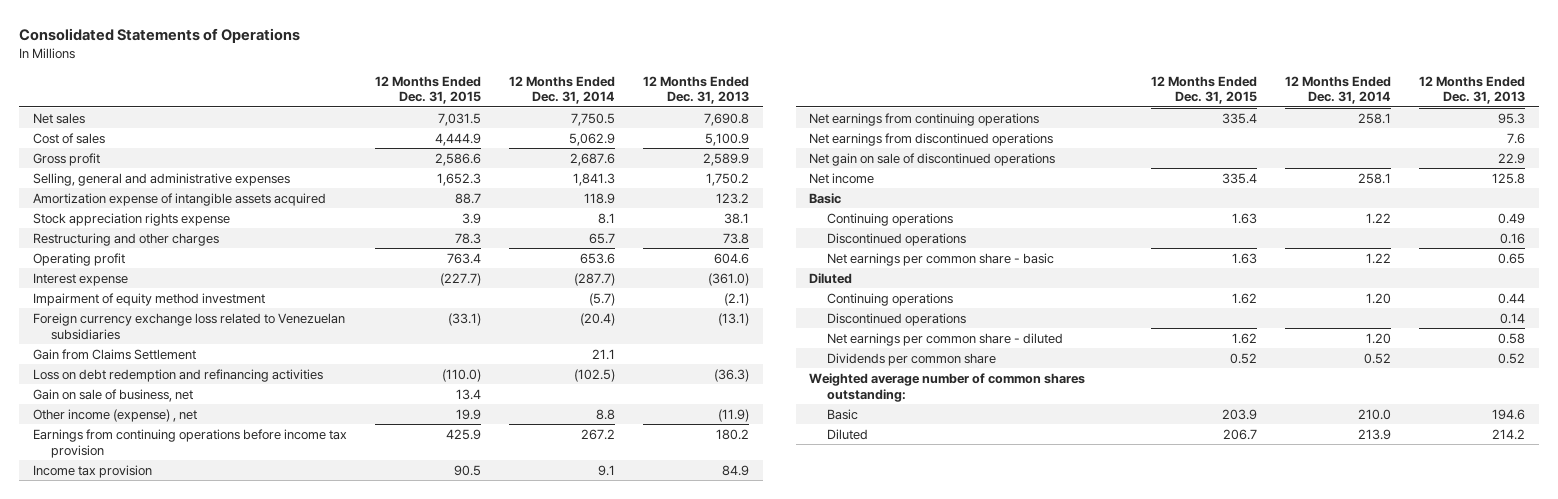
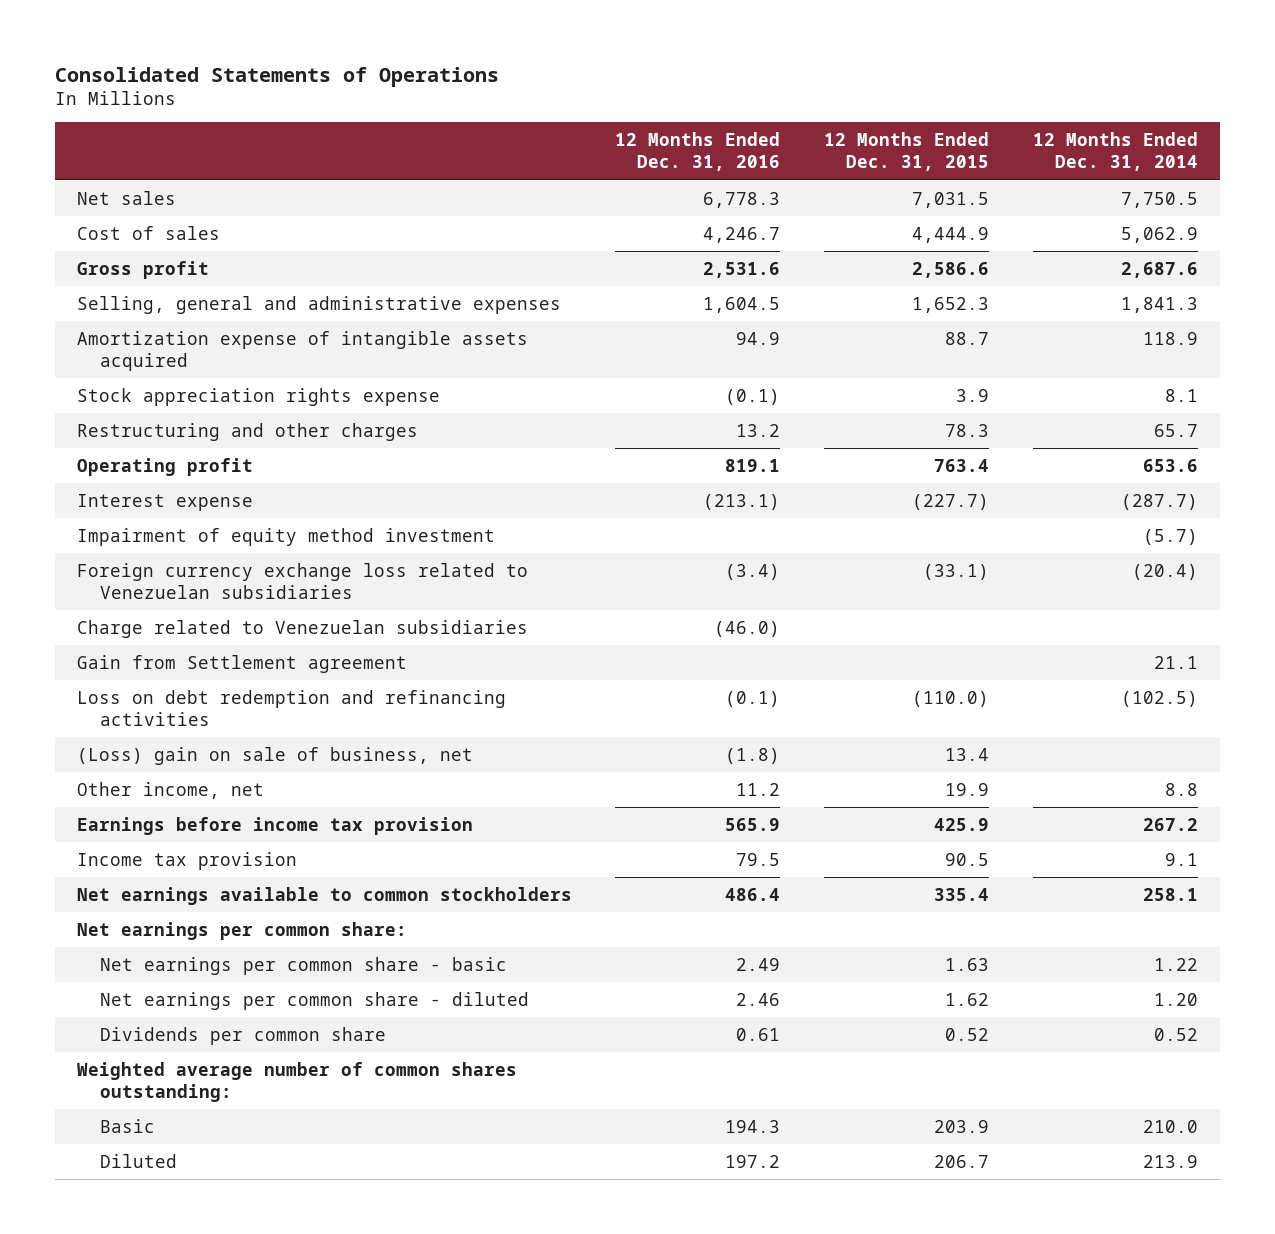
[642,75,749,105] 12 Months Ended Dec. 31, 2013 -> none
none -> [615,132,781,172] 12 Months Ended Dec. 31, 2016
none -> [76,619,528,638] Charge related to Venezuelan subsidiaries
[33,348,197,360] Gain from Claims Settlement -> [76,654,407,673] Gain from Settlement agreement
[33,388,194,402] Gain on sale of business, net -> [76,746,473,765] (Loss) gain on sale of business, net
[33,408,198,422] Other income (expense) , net -> [76,781,264,799] Other income, net
[33,428,348,458] Earnings from continuing operations before income tax provision -> [76,816,473,835] Earnings before income tax provision
[809,112,1040,126] Net earnings from continuing operations -> none
[809,132,1054,146] Net earnings from discontinued operations -> none
[809,152,1056,166] Net gain on sale of discontinued operations -> none
[809,192,842,204] Basic -> none
[827,212,954,226] Continuing operations -> none
[827,232,967,246] Discontinued operations -> none
[809,172,875,184] Net income -> [76,886,572,905] Net earnings available to common stockholders
none -> [76,921,407,940] Net earnings per common share:
[809,272,853,284] Diluted -> none
[827,292,954,306] Continuing operations -> none
[827,312,967,326] Discontinued operations -> none

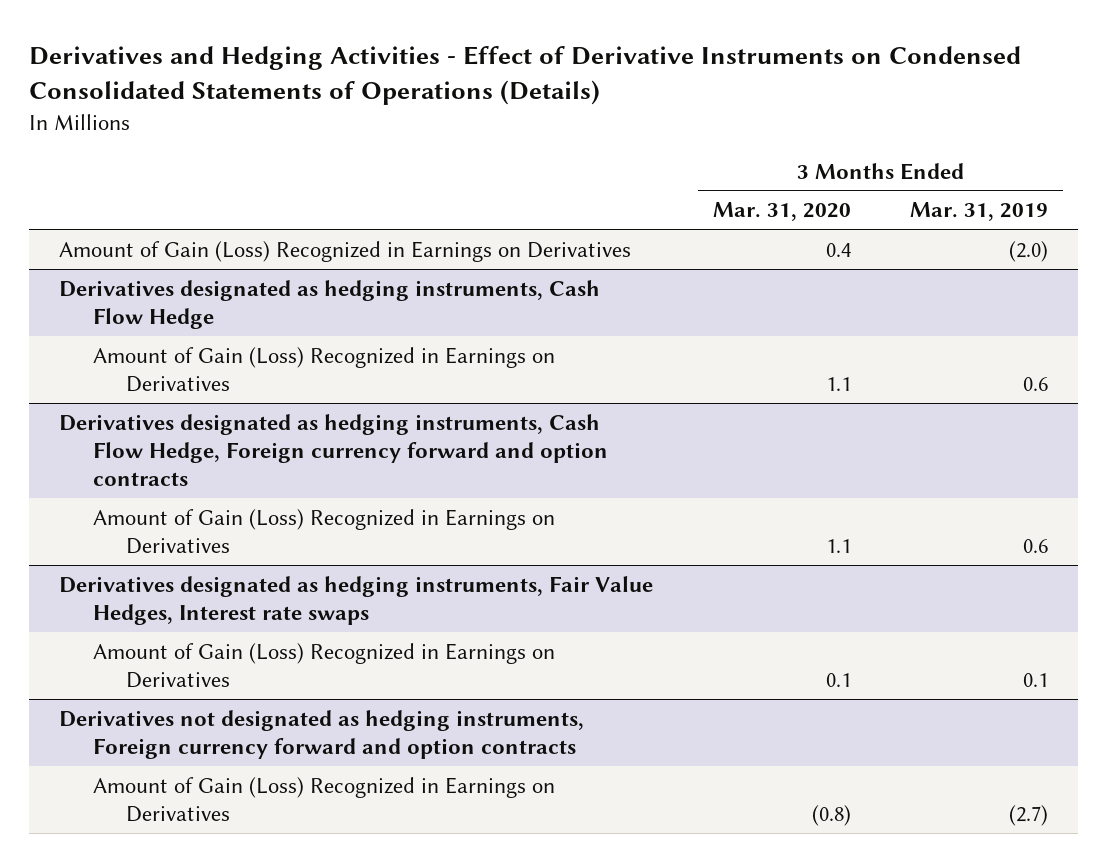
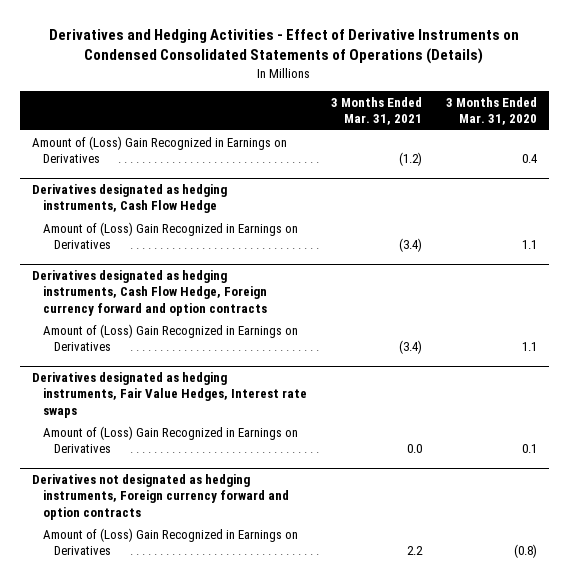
[910,202,1049,222] Mar. 31, 2019 -> none
none -> [330,96,422,126] 3 Months Ended Mar. 31, 2021
[59,240,632,262] Amount of Gain (Loss) Recognized in Earnings on Derivatives -> [31,135,287,164] Amount of (Loss) Gain Recognized in Earnings on Derivatives
[92,346,555,392] Amount of Gain (Loss) Recognized in Earnings on Derivatives -> [42,221,298,250] Amount of (Loss) Gain Recognized in Earnings on Derivatives
[92,508,555,554] Amount of Gain (Loss) Recognized in Earnings on Derivatives -> [42,323,298,352] Amount of (Loss) Gain Recognized in Earnings on Derivatives
[92,642,555,688] Amount of Gain (Loss) Recognized in Earnings on Derivatives -> [42,425,298,454] Amount of (Loss) Gain Recognized in Earnings on Derivatives
[92,776,555,822] Amount of Gain (Loss) Recognized in Earnings on Derivatives -> [42,527,298,556] Amount of (Loss) Gain Recognized in Earnings on Derivatives

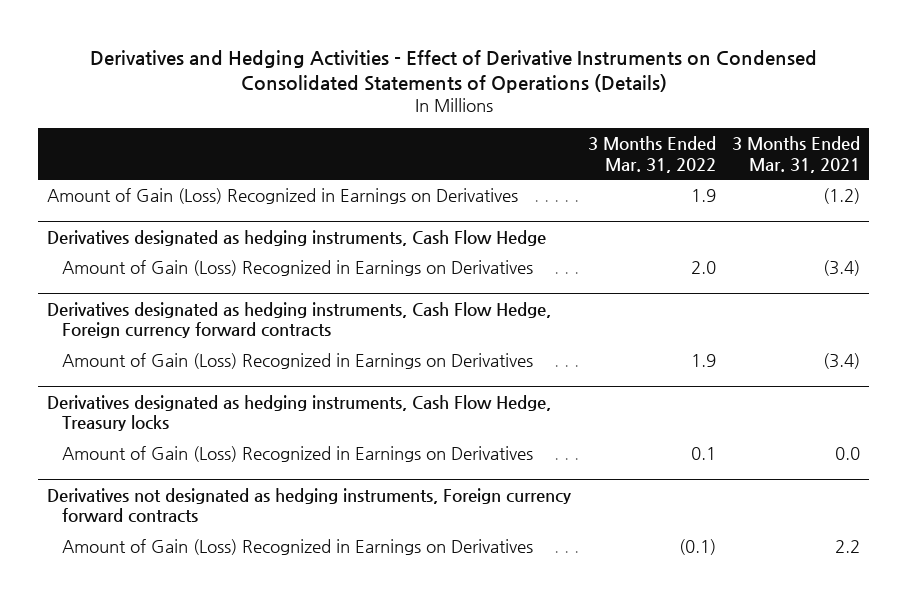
[445,96,537,126] 3 Months Ended Mar. 31, 2020 -> none
none -> [587,136,716,173] 3 Months Ended Mar. 31, 2022
[31,135,287,164] Amount of (Loss) Gain Recognized in Earnings on Derivatives -> [46,188,518,205] Amount of Gain (Loss) Recognized in Earnings on Derivatives
[31,371,307,418] Derivatives designated as hedging instruments, Fair Value Hedges, Interest rate swaps -> none
[42,221,298,250] Amount of (Loss) Gain Recognized in Earnings on Derivatives -> [61,260,533,277] Amount of Gain (Loss) Recognized in Earnings on Derivatives
[31,269,267,316] Derivatives designated as hedging instruments, Cash Flow Hedge, Foreign currency forward and option contracts -> [46,301,551,338] Derivatives designated as hedging instruments, Cash Flow Hedge, Foreign currency forward contracts
[42,323,298,352] Amount of (Loss) Gain Recognized in Earnings on Derivatives -> [61,353,533,370] Amount of Gain (Loss) Recognized in Earnings on Derivatives
none -> [46,394,551,431] Derivatives designated as hedging instruments, Cash Flow Hedge, Treasury locks
[42,425,298,454] Amount of (Loss) Gain Recognized in Earnings on Derivatives -> [61,446,533,463] Amount of Gain (Loss) Recognized in Earnings on Derivatives
[31,473,289,520] Derivatives not designated as hedging instruments, Foreign currency forward and option contracts -> [46,487,571,523] Derivatives not designated as hedging instruments, Foreign currency forward contracts
[42,527,298,556] Amount of (Loss) Gain Recognized in Earnings on Derivatives -> [61,539,533,556] Amount of Gain (Loss) Recognized in Earnings on Derivatives

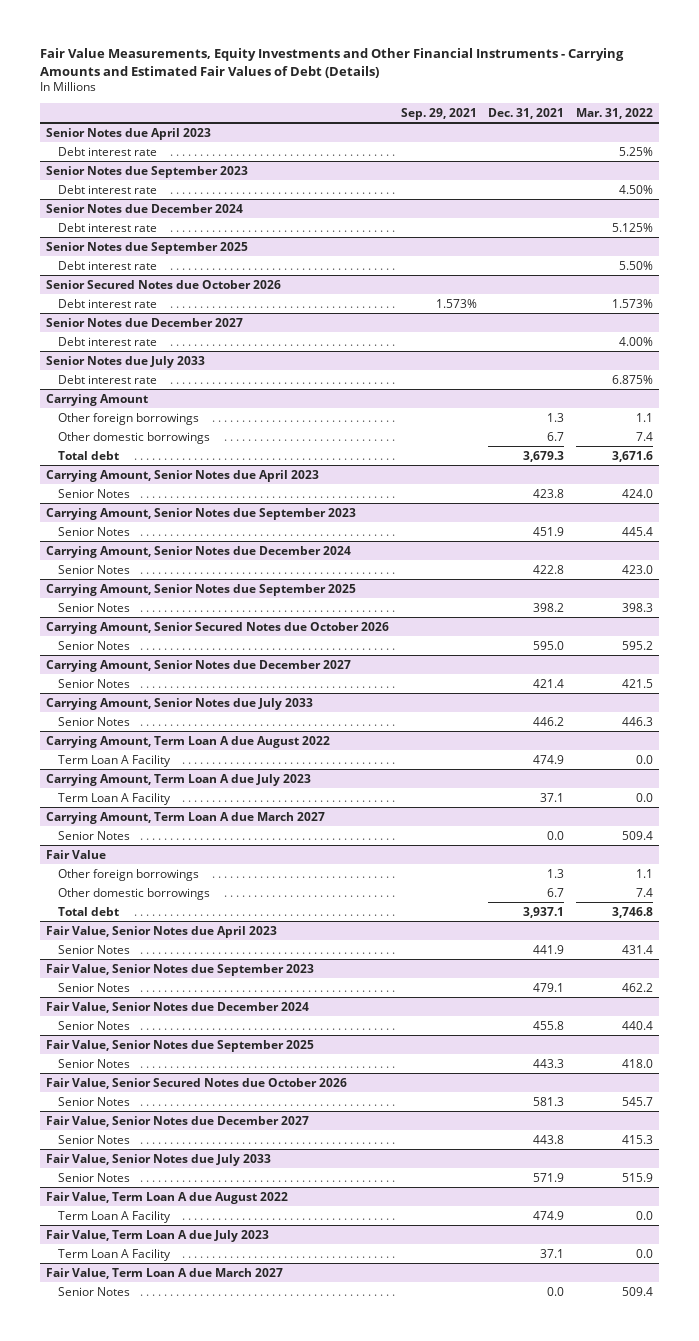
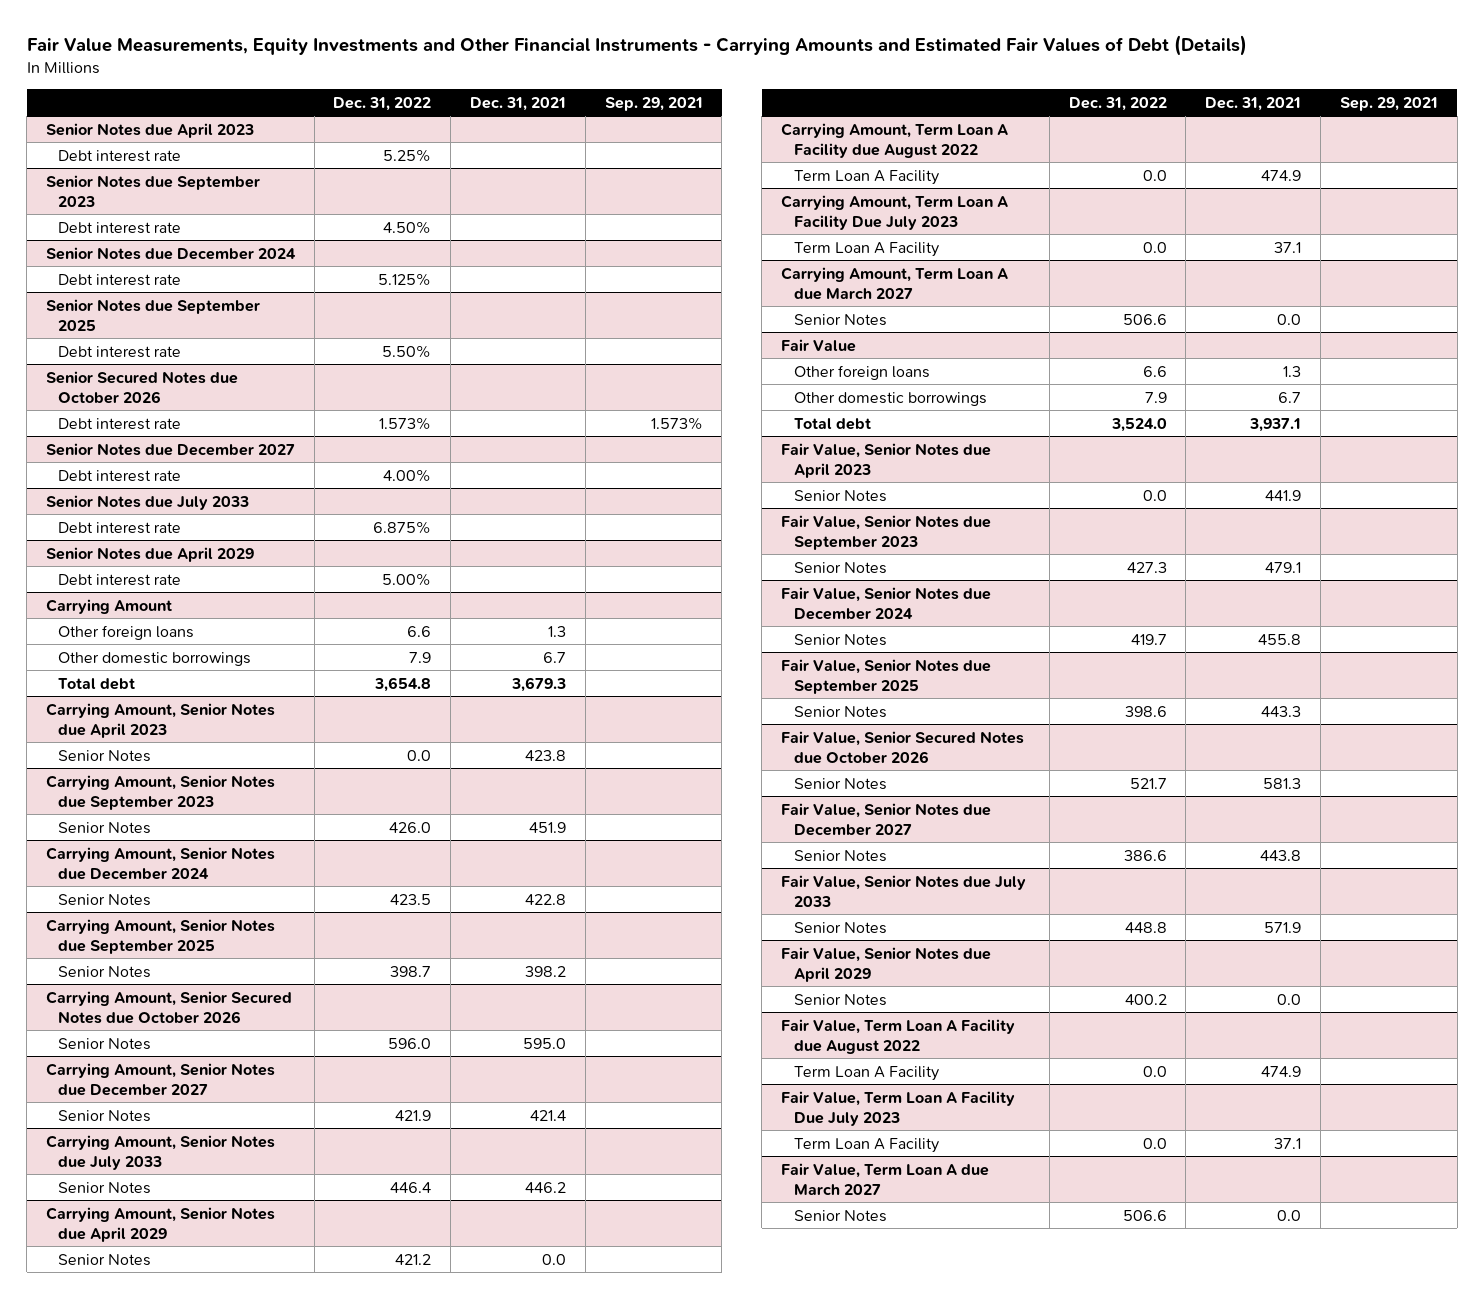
[576,107,654,119] Mar. 31, 2022 -> none
none -> [333,96,432,111] Dec. 31, 2022
none -> [45,546,254,562] Senior Notes due April 2029
none -> [58,573,182,586] Debt interest rate
[58,412,200,425] Other foreign borrowings -> [58,624,195,640] Other foreign loans
none -> [45,1206,275,1242] Carrying Amount, Senior Notes due April 2029
none -> [58,1253,152,1266] Senior Notes
[46,735,331,748] Carrying Amount, Term Loan A due August 2022 -> [781,122,1009,158] Carrying Amount, Term Loan A Facility due August 2022
[46,773,312,786] Carrying Amount, Term Loan A due July 2023 -> [781,194,1009,230] Carrying Amount, Term Loan A Facility Due July 2023
[58,868,200,881] Other foreign borrowings -> [793,364,930,380] Other foreign loans
none -> [781,946,992,982] Fair Value, Senior Notes due April 2029
none -> [793,993,887,1006] Senior Notes
[46,1191,289,1204] Fair Value, Term Loan A due August 2022 -> [781,1018,1016,1054] Fair Value, Term Loan A Facility due August 2022
[46,1229,270,1242] Fair Value, Term Loan A due July 2023 -> [781,1090,1016,1126] Fair Value, Term Loan A Facility Due July 2023

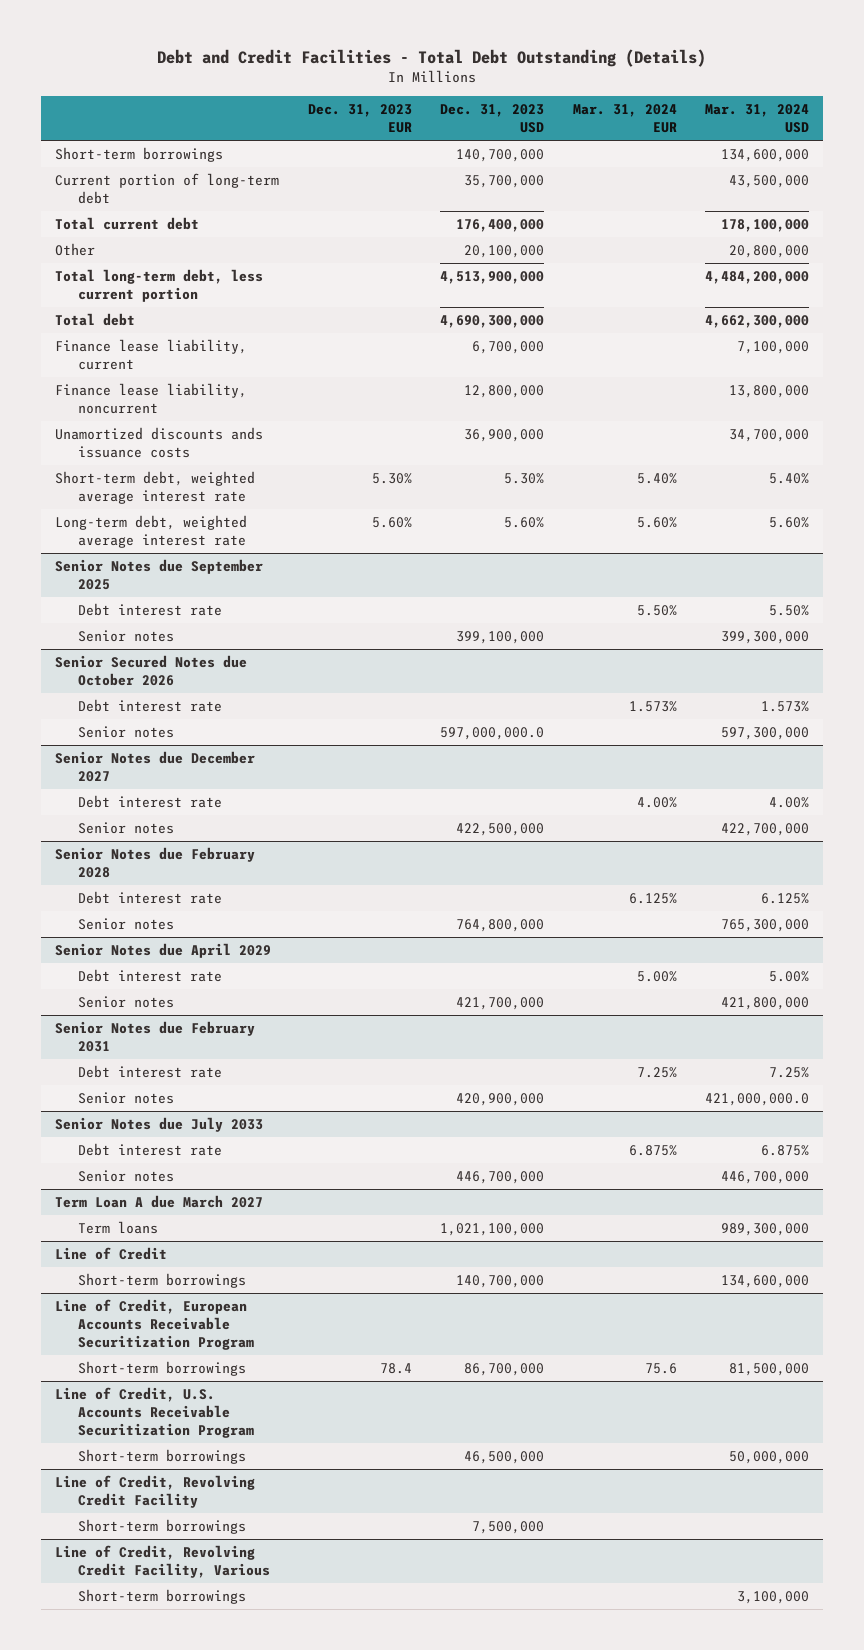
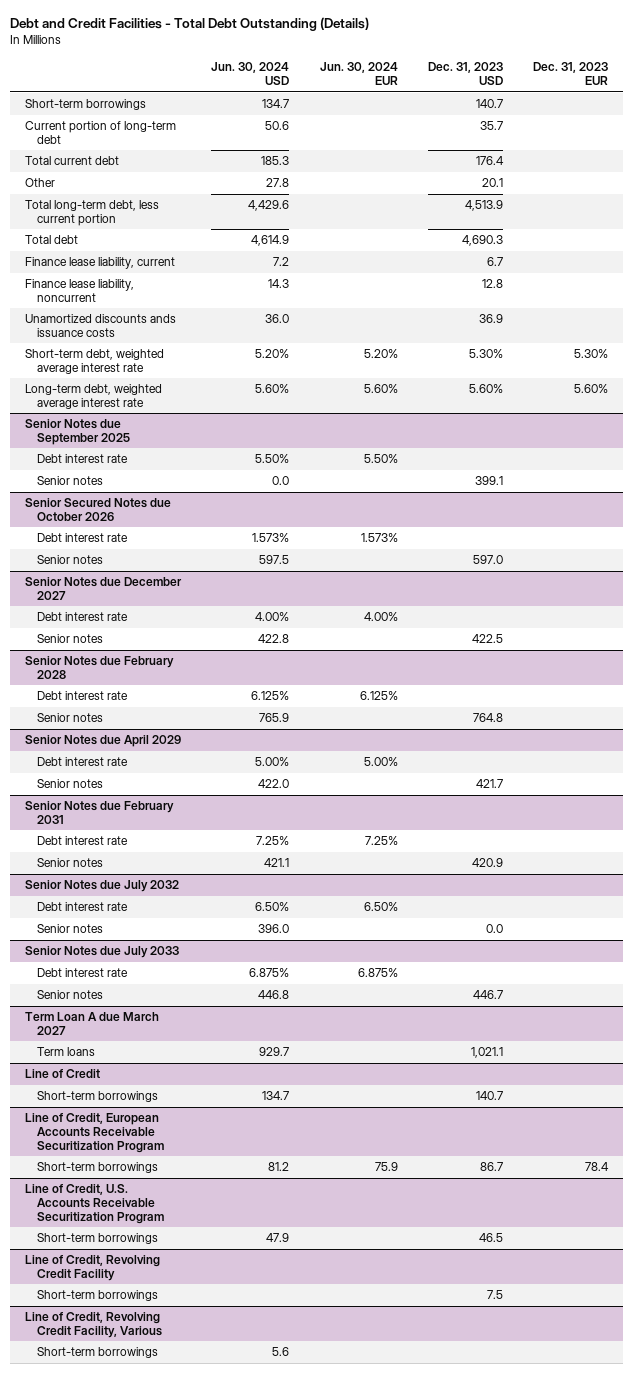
[572,104,677,134] Mar. 31, 2024 EUR -> none
[704,104,809,134] Mar. 31, 2024 USD -> none
none -> [211,62,290,86] Jun. 30, 2024 USD
none -> [319,62,398,86] Jun. 30, 2024 EUR
[456,148,545,162] 140,700,000 -> [475,99,503,109] 140.7
[464,174,545,188] 35,700,000 -> [479,121,503,131] 35.7
[456,218,545,232] 176,400,000 -> [475,156,504,166] 176.4
[464,244,545,258] 20,100,000 -> [481,178,503,188] 20.1
[440,270,545,284] 4,513,900,000 -> [464,200,503,212] 4,513.9
[440,314,545,328] 4,690,300,000 -> [461,235,503,247] 4,690.3
[472,340,545,354] 6,700,000 -> [486,257,503,267] 6.7
[464,384,545,398] 12,800,000 -> [481,279,503,289] 12.8
[464,428,545,442] 36,900,000 -> [478,314,503,324] 36.9
[456,630,545,644] 399,100,000 -> [474,476,503,486] 399.1
[440,726,545,740] 597,000,000.0 -> [472,555,503,565] 597.0
[456,822,545,836] 422,500,000 -> [471,634,503,644] 422.5
[456,918,545,932] 764,800,000 -> [472,713,503,723] 764.8
[456,996,545,1010] 421,700,000 -> [475,779,503,789] 421.7
[456,1092,545,1106] 420,900,000 -> [471,858,503,868] 420.9
none -> [25,880,180,893] Senior Notes due July 2032
none -> [37,902,129,912] Debt interest rate
none -> [37,924,104,934] Senior notes
[456,1170,545,1184] 446,700,000 -> [472,990,503,1000] 446.7
[440,1222,545,1236] 1,021,100,000 -> [470,1047,503,1059] 1,021.1
[456,1274,545,1288] 140,700,000 -> [475,1091,503,1101] 140.7
[464,1362,545,1376] 86,700,000 -> [479,1162,503,1172] 86.7
[464,1450,545,1464] 46,500,000 -> [478,1233,503,1243] 46.5
[472,1520,545,1534] 7,500,000 -> [486,1290,503,1300] 7.5

